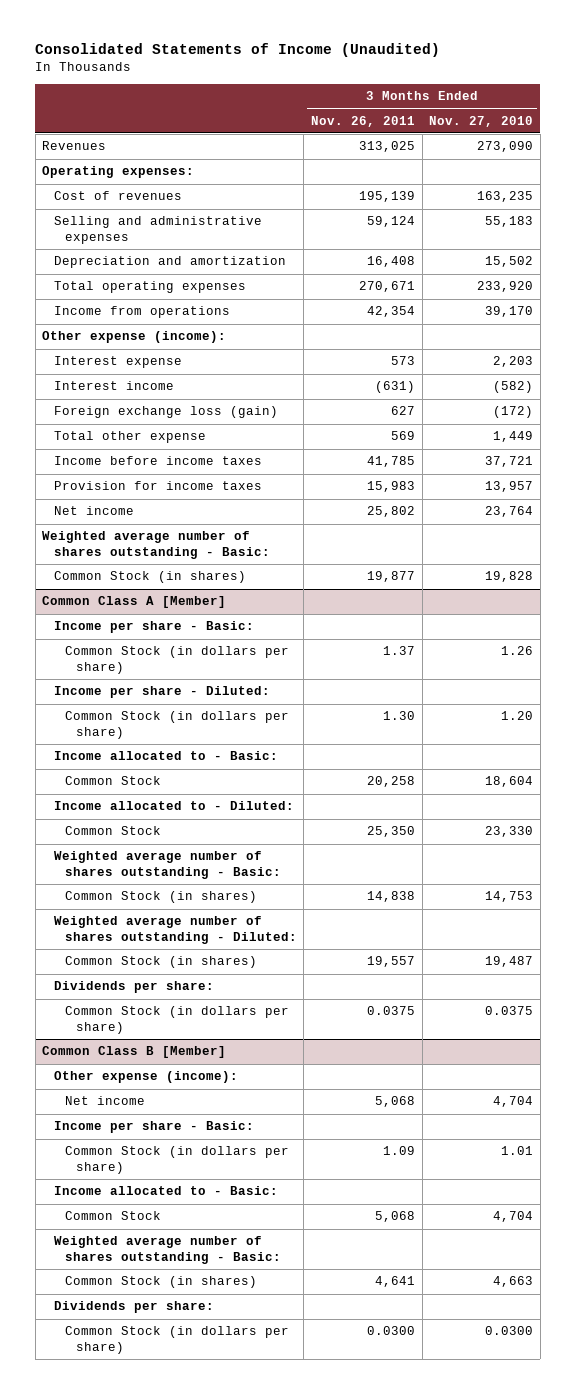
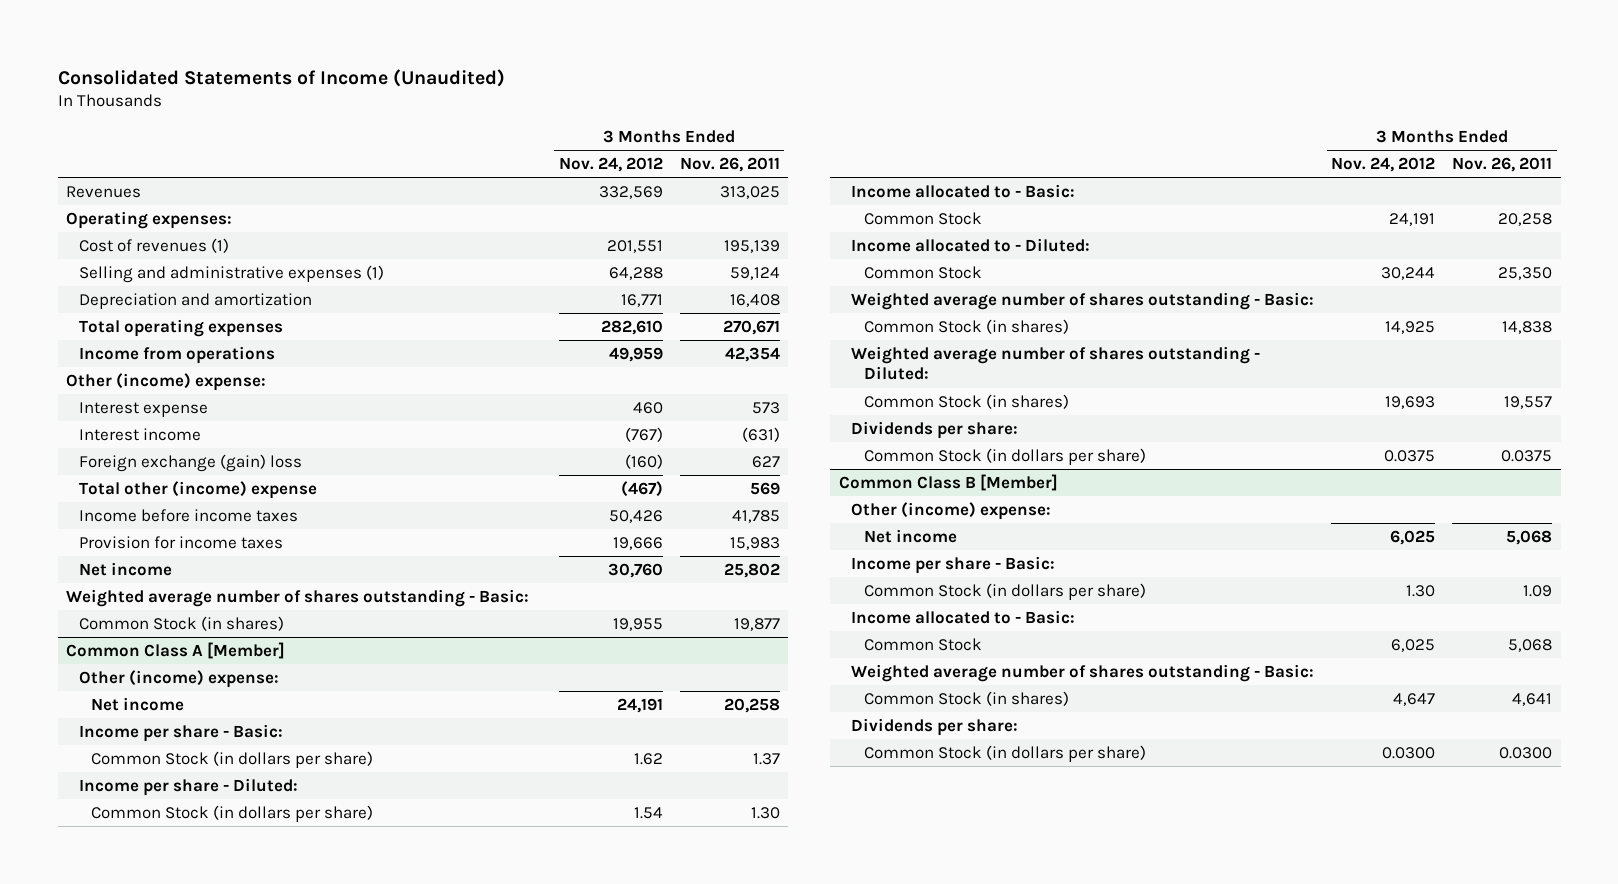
[429,115,534,127] Nov. 27, 2010 -> none
none -> [558,156,663,172] Nov. 24, 2012
[53,191,182,201] Cost of revenues -> [78,237,229,253] Cost of revenues (1)
[53,216,262,244] Selling and administrative expenses -> [78,264,384,283] Selling and administrative expenses (1)
[42,331,227,344] Other expense (income): -> [66,372,267,391] Other (income) expense:
[53,406,278,419] Foreign exchange loss (gain) -> [78,453,302,472] Foreign exchange (gain) loss
[53,431,206,444] Total other expense -> [78,480,317,499] Total other (income) expense
none -> [78,669,279,688] Other (income) expense:
none -> [91,696,185,711] Net income
[53,1071,238,1084] Other expense (income): -> [851,501,1052,520] Other (income) expense:

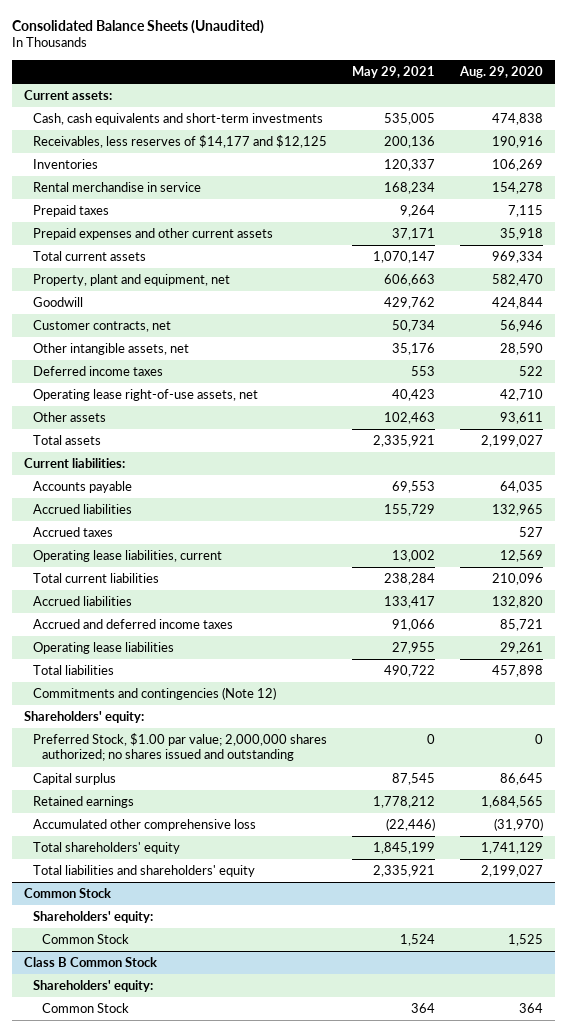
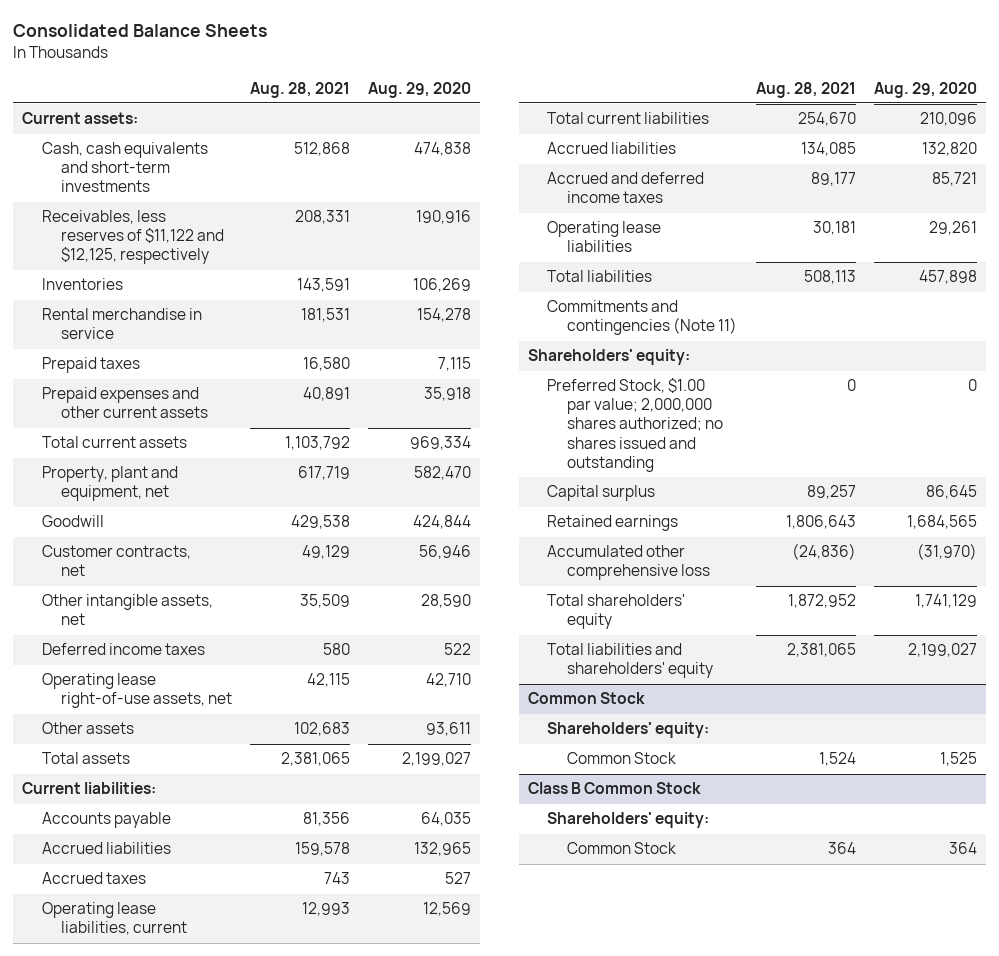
[11,19,264,34] Consolidated Balance Sheets (Unaudited) -> [13,24,268,38] Consolidated Balance Sheets
[351,65,435,78] May 29, 2021 -> none
none -> [250,81,351,98] Aug. 28, 2021
[33,135,328,149] Receivables, less reserves of $14,177 and $12,125 -> [41,210,225,265] Receivables, less reserves of $11,122 and $12,125, respectively
[33,687,277,701] Commitments and contingencies (Note 12) -> [547,300,737,336] Commitments and contingencies (Note 11)

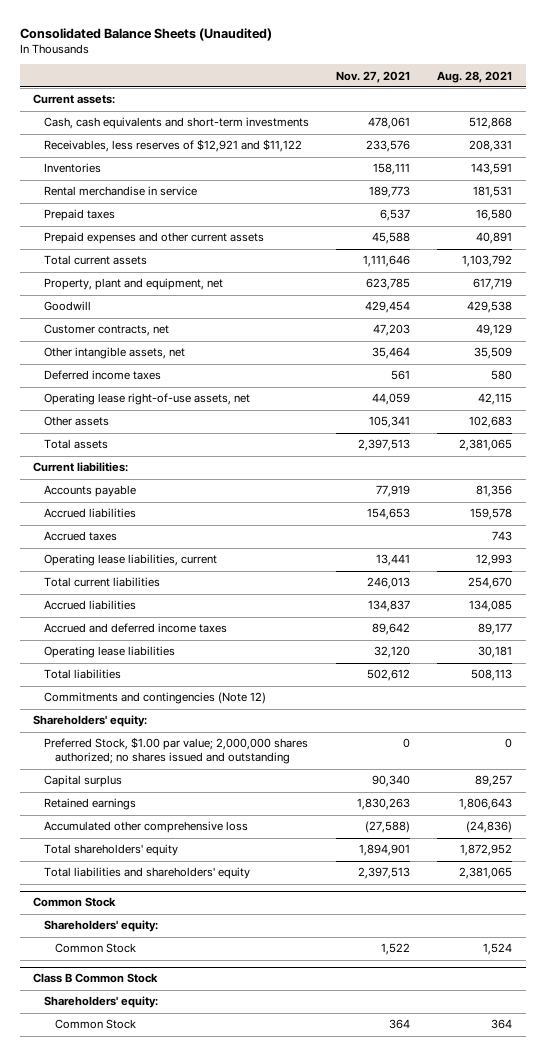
[13,24,268,38] Consolidated Balance Sheets -> [19,27,272,41] Consolidated Balance Sheets (Unaudited)
[368,81,472,98] Aug. 29, 2020 -> none
none -> [336,70,411,83] Nov. 27, 2021
[41,210,225,265] Receivables, less reserves of $11,122 and $12,125, respectively -> [44,139,303,153] Receivables, less reserves of $12,921 and $11,122
[547,300,737,336] Commitments and contingencies (Note 11) -> [44,692,267,705] Commitments and contingencies (Note 12)

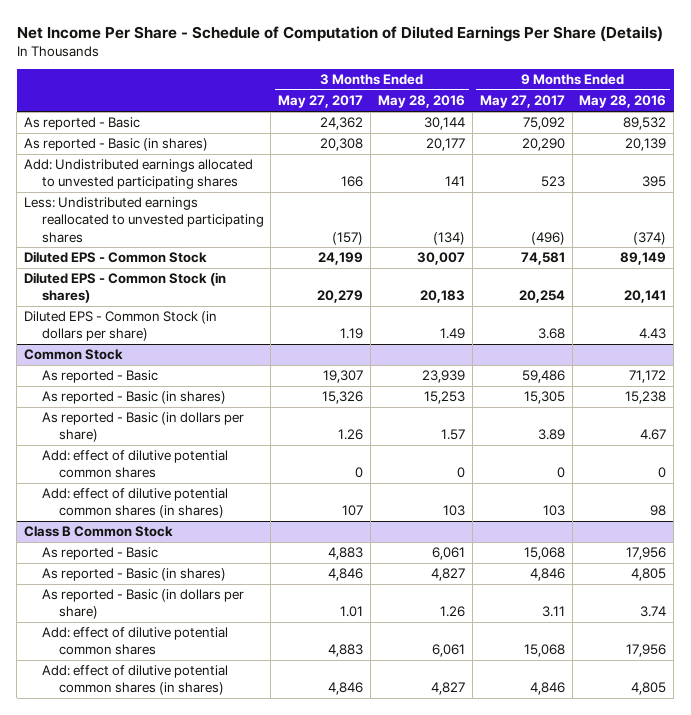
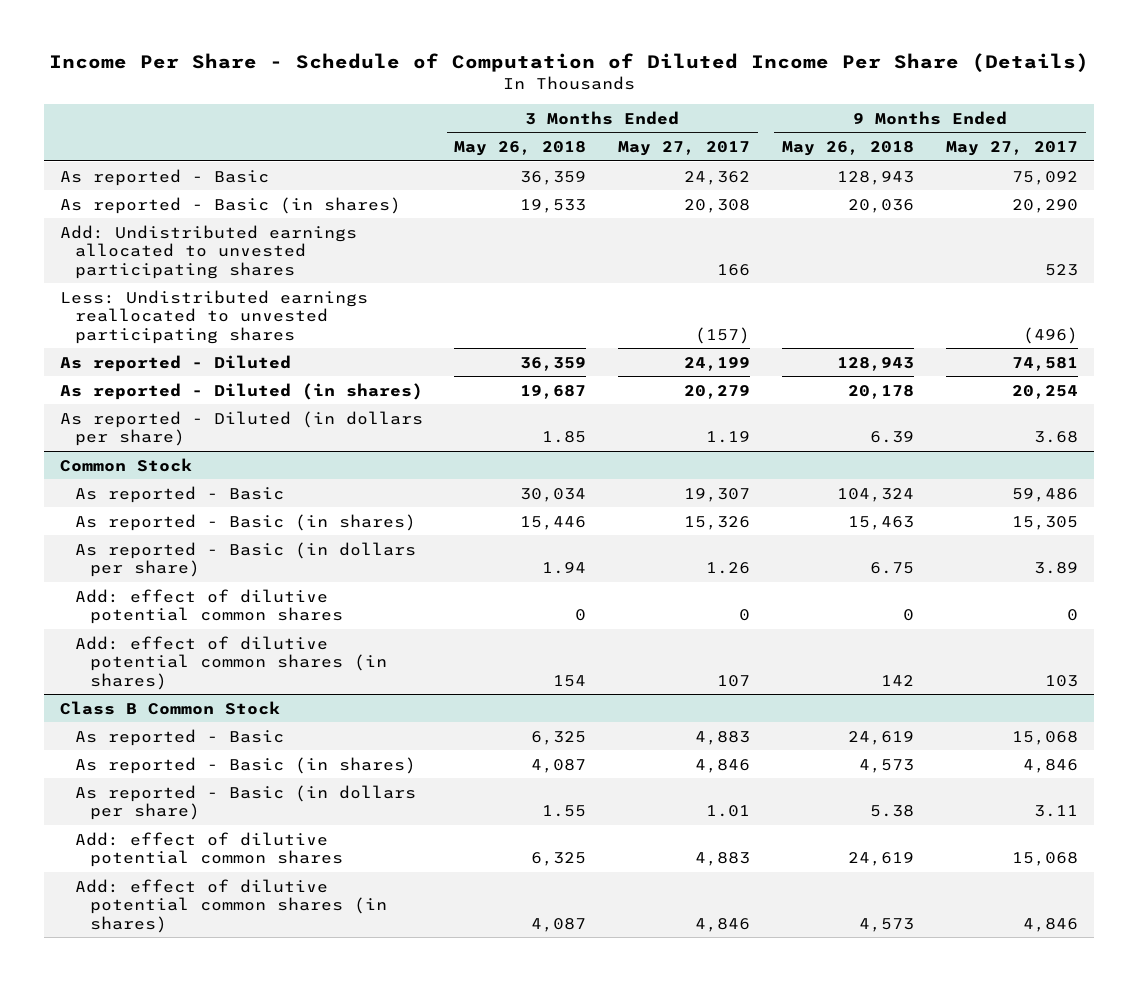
[16,25,663,42] Net Income Per Share - Schedule of Computation of Diluted Earnings Per Share (Details) -> [48,52,1089,72] Income Per Share - Schedule of Computation of Diluted Income Per Share (Details)
[378,95,466,109] May 28, 2016 -> none
[579,95,667,109] May 28, 2016 -> none
none -> [454,141,587,157] May 26, 2018
none -> [782,141,915,157] May 26, 2018
[24,251,208,264] Diluted EPS - Common Stock -> [59,354,291,372] As reported - Diluted
[24,272,227,304] Diluted EPS - Common Stock (in shares) -> [59,382,423,400] As reported - Diluted (in shares)
[24,311,218,342] Diluted EPS - Common Stock (in dollars per share) -> [59,410,423,447] As reported - Diluted (in dollars per share)

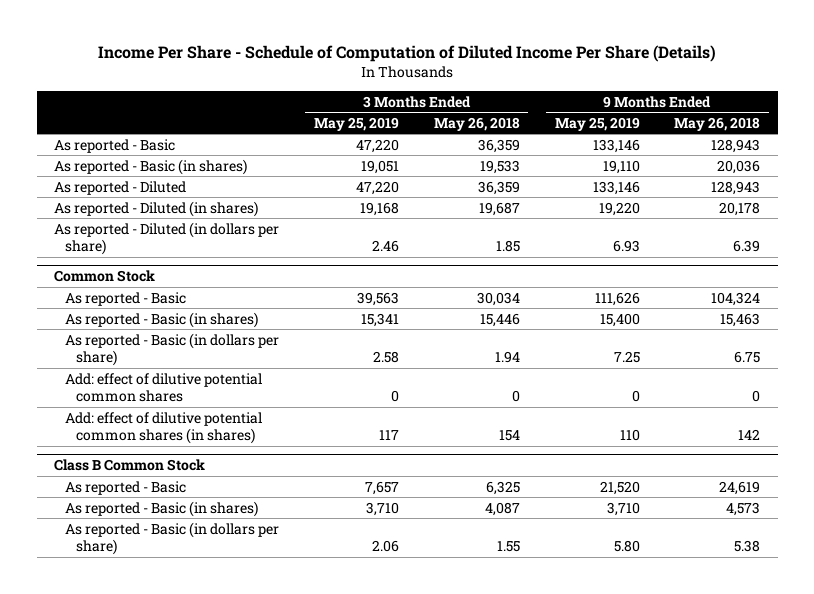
[618,141,751,157] May 27, 2017 -> none
[946,141,1079,157] May 27, 2017 -> none
none -> [313,116,399,131] May 25, 2019
none -> [554,116,640,131] May 25, 2019
[59,224,357,279] Add: Undistributed earnings allocated to unvested participating shares -> none
[59,289,368,344] Less: Undistributed earnings reallocated to unvested participating shares -> none
[74,831,343,868] Add: effect of dilutive potential common shares -> none
[74,878,387,933] Add: effect of dilutive potential common shares (in shares) -> none

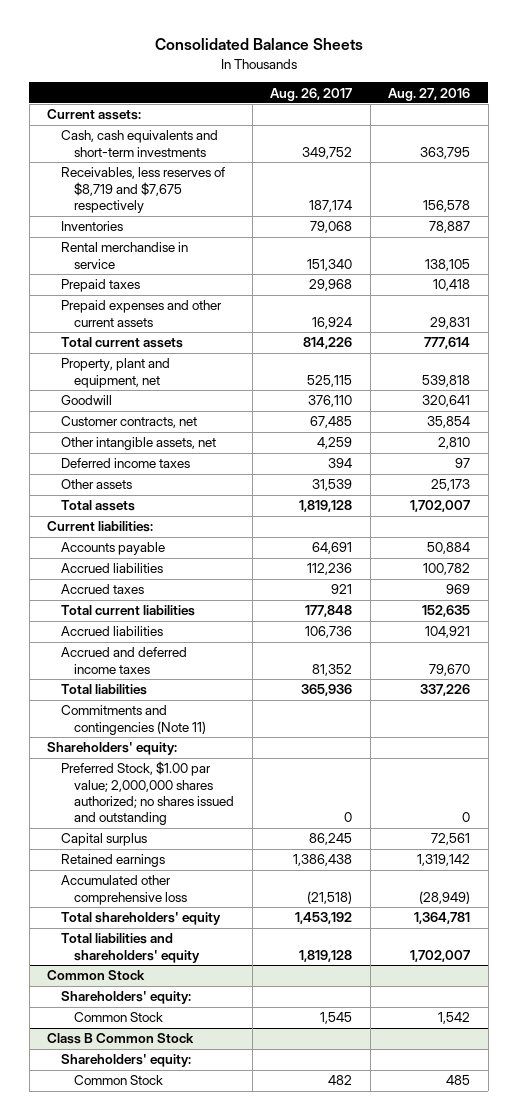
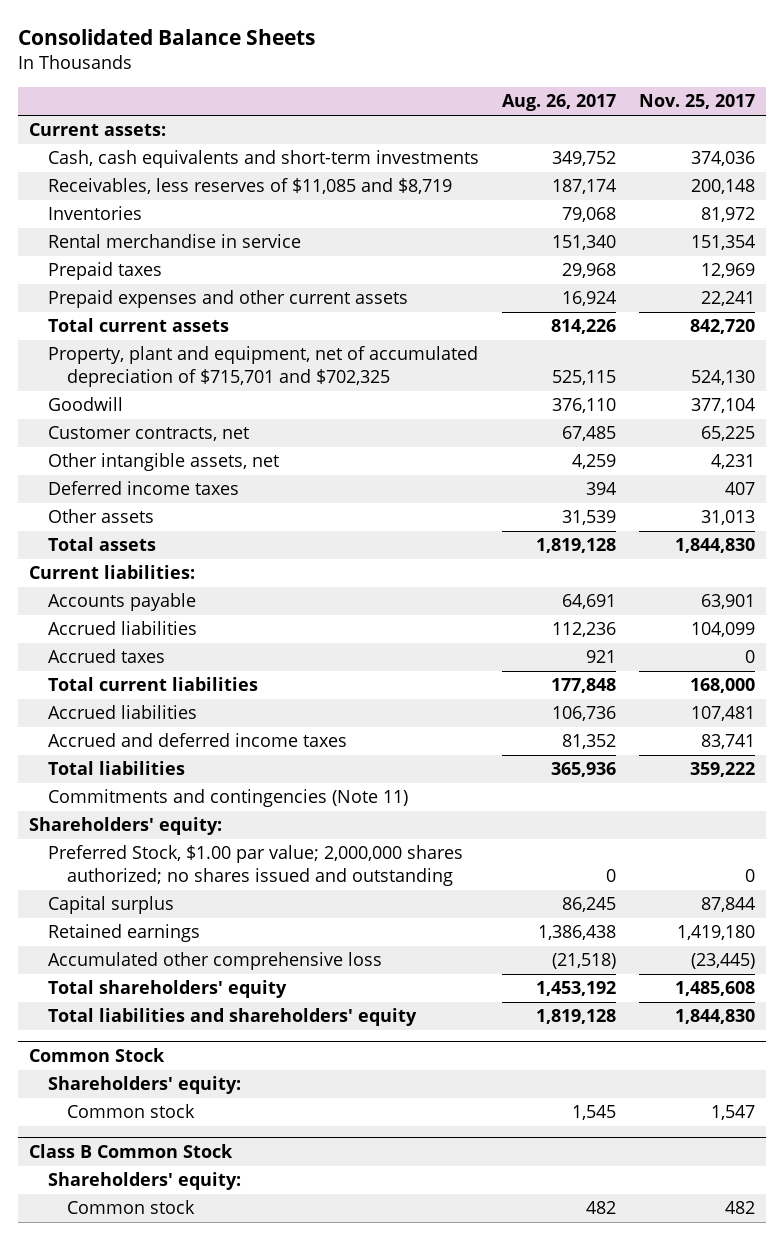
[388,87,471,101] Aug. 27, 2016 -> none
none -> [638,94,755,110] Nov. 25, 2017
[60,167,225,214] Receivables, less reserves of $8,719 and $7,675 respectively -> [47,178,452,195] Receivables, less reserves of $11,085 and $8,719
[60,358,170,388] Property, plant and equipment, net -> [47,346,478,388] Property, plant and equipment, net of accumulated depreciation of $715,701 and $702,325
[73,1012,163,1023] Common Stock -> [66,1104,195,1119] Common stock
[73,1075,163,1086] Common Stock -> [66,1200,195,1215] Common stock

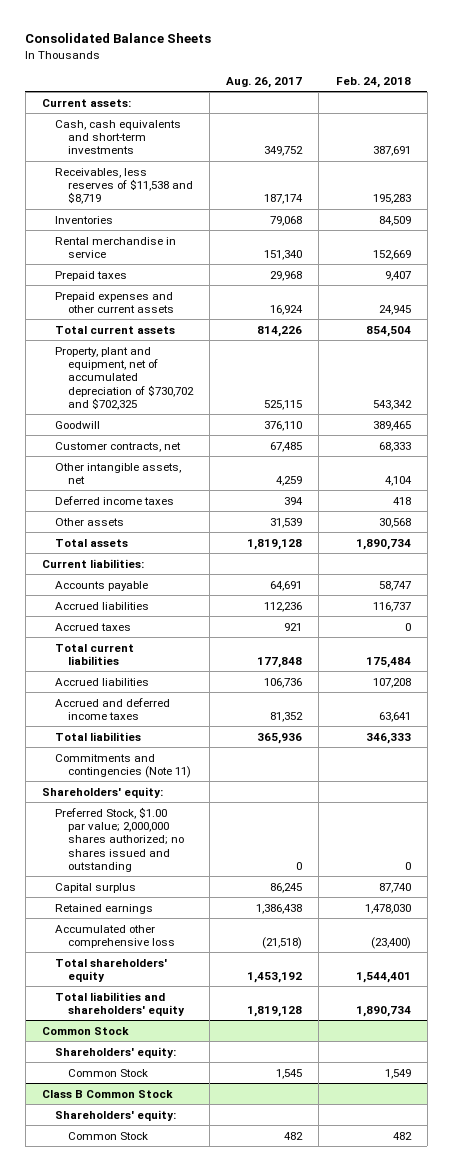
[638,94,755,110] Nov. 25, 2017 -> none
none -> [335,76,411,88] Feb. 24, 2018
[47,178,452,195] Receivables, less reserves of $11,085 and $8,719 -> [54,167,193,205] Receivables, less reserves of $11,538 and $8,719
[47,346,478,388] Property, plant and equipment, net of accumulated depreciation of $715,701 and $702,325 -> [54,346,194,410] Property, plant and equipment, net of accumulated depreciation of $730,702 and $702,325
[66,1104,195,1119] Common stock -> [67,1068,148,1077] Common Stock
[66,1200,195,1215] Common stock -> [67,1131,148,1140] Common Stock

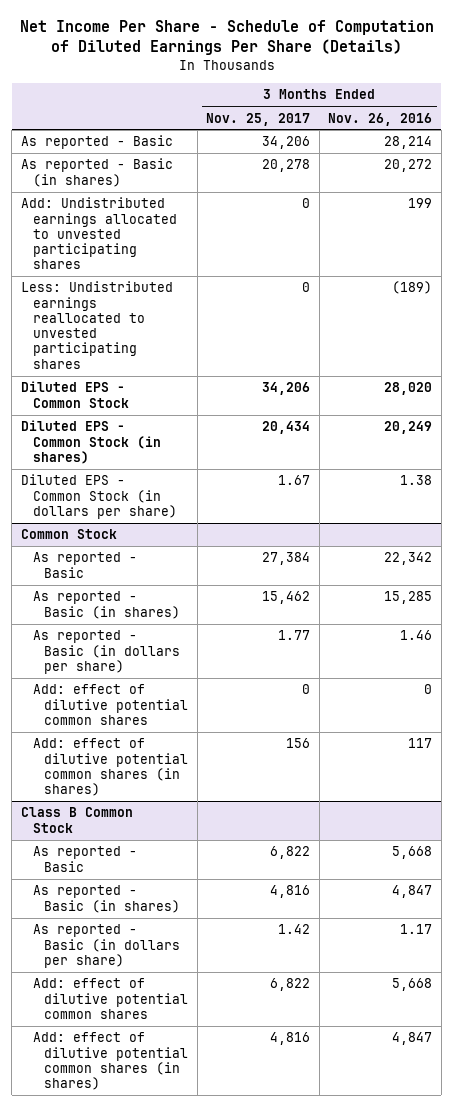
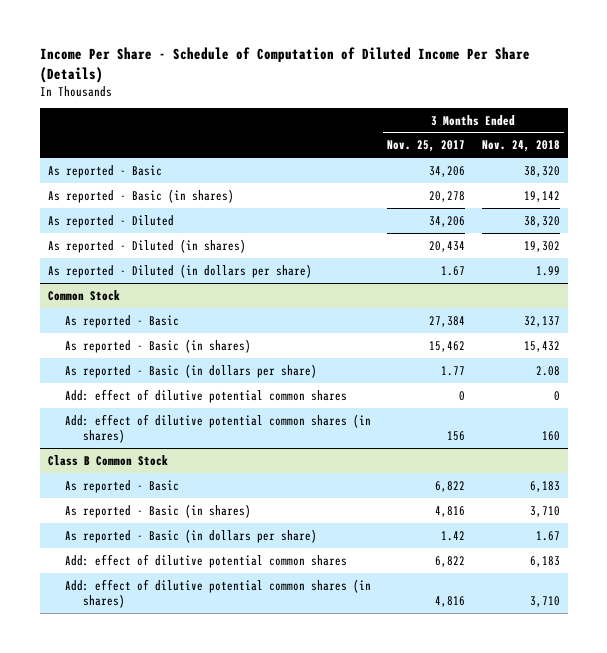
[19,20,434,56] Net Income Per Share - Schedule of Computation of Diluted Earnings Per Share (Details) -> [39,47,530,83] Income Per Share - Schedule of Computation of Diluted Income Per Share (Details)
[328,112,433,126] Nov. 26, 2016 -> none
none -> [481,140,560,153] Nov. 24, 2018
[20,197,177,270] Add: Undistributed earnings allocated to unvested participating shares -> none
[20,281,173,369] Less: Undistributed earnings reallocated to unvested participating shares -> none
[20,381,129,408] Diluted EPS - Common Stock -> [47,214,174,228] As reported - Diluted
[20,420,161,464] Diluted EPS - Common Stock (in shares) -> [47,238,246,253] As reported - Diluted (in shares)
[20,474,177,519] Diluted EPS - Common Stock (in dollars per share) -> [47,263,312,278] As reported - Diluted (in dollars per share)

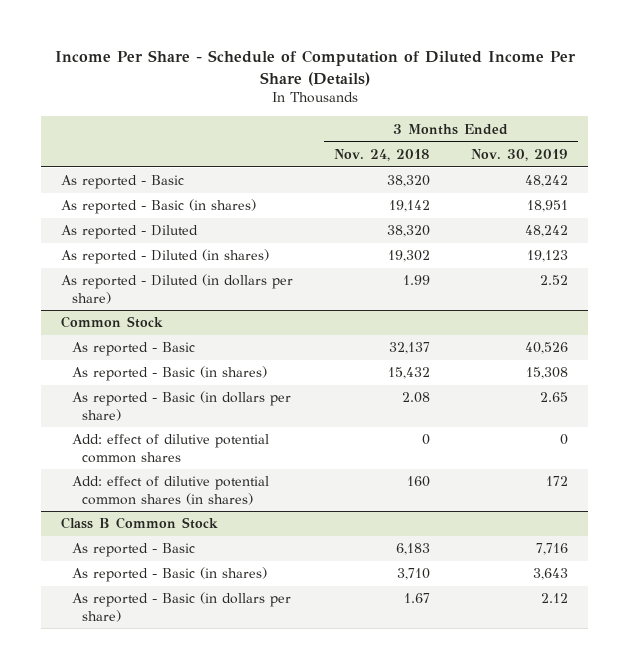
[387,140,466,153] Nov. 25, 2017 -> none
none -> [470,149,568,162] Nov. 30, 2019
[65,553,348,568] Add: effect of dilutive potential common shares -> none
[65,578,372,609] Add: effect of dilutive potential common shares (in shares) -> none

